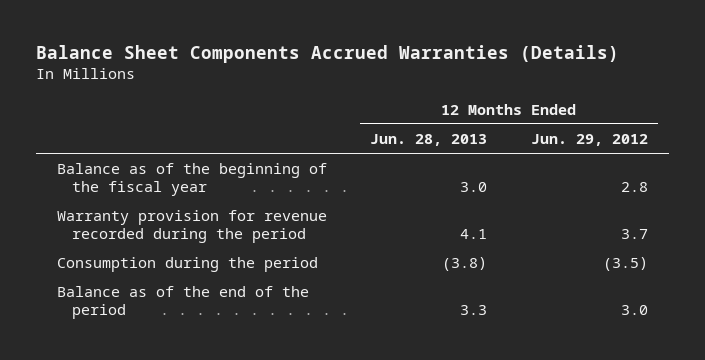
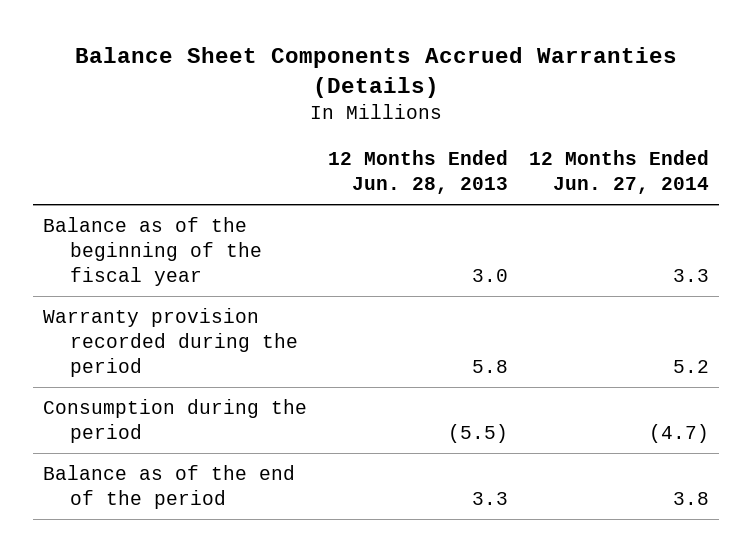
[530,134,648,147] Jun. 29, 2012 -> none
none -> [528,150,709,195] 12 Months Ended Jun. 27, 2014
[57,210,328,243] Warranty provision for revenue recorded during the period -> [43,307,298,377] Warranty provision recorded during the period
[460,228,488,239] 4.1 -> [471,359,508,373] 5.8
[442,257,488,272] (3.8) -> [447,423,508,443] (5.5)

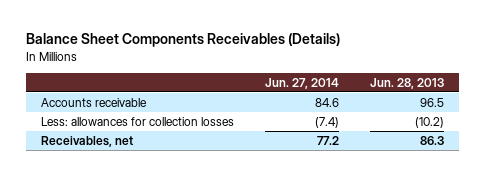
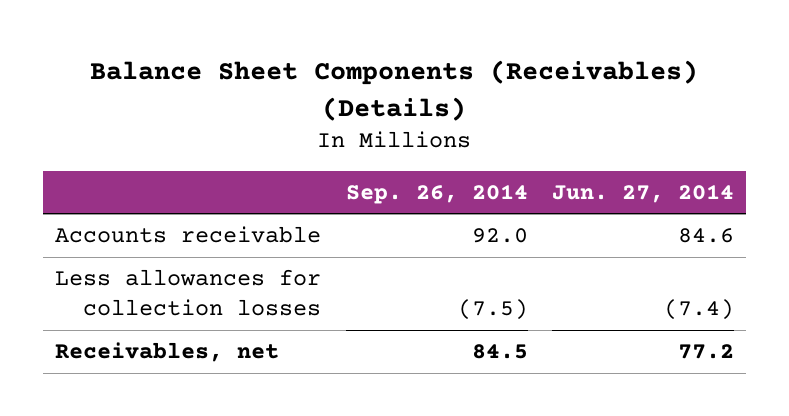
[25,33,340,48] Balance Sheet Components Receivables (Details) -> [90,60,699,121] Balance Sheet Components (Receivables) (Details)
[369,77,444,89] Jun. 28, 2013 -> none
none -> [345,183,528,204] Sep. 26, 2014
[41,117,235,127] Less: allowances for collection losses -> [55,269,322,317] Less allowances for collection losses

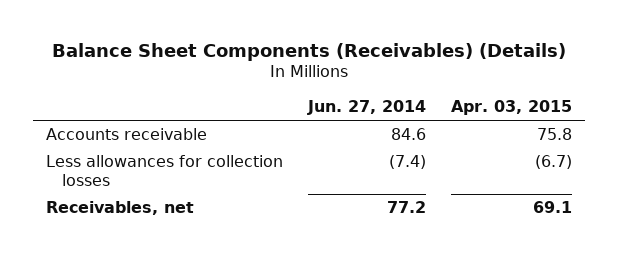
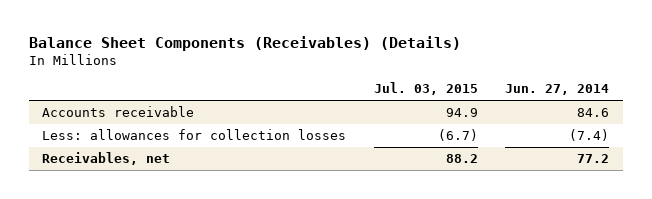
[451,99,573,115] Apr. 03, 2015 -> none
none -> [373,82,478,96] Jul. 03, 2015
[45,155,283,186] Less allowances for collection losses -> [42,128,347,140] Less: allowances for collection losses

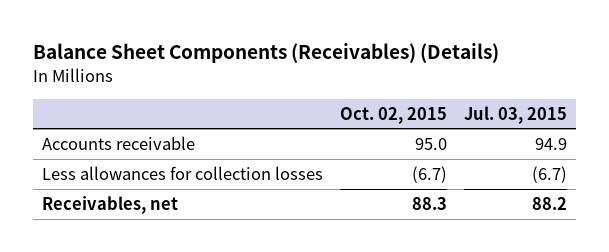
[505,84,610,96] Jun. 27, 2014 -> none
none -> [340,106,448,124] Oct. 02, 2015
[42,128,347,140] Less: allowances for collection losses -> [41,165,323,180] Less allowances for collection losses

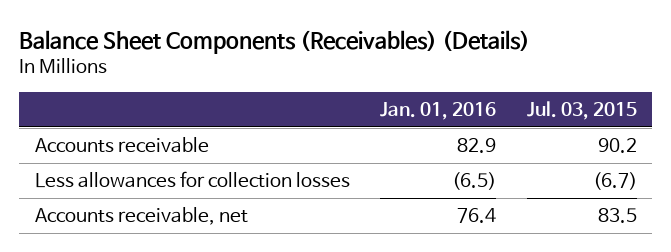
[340,106,448,124] Oct. 02, 2015 -> none
none -> [380,101,497,120] Jan. 01, 2016
[535,137,568,150] 94.9 -> [597,138,637,154] 90.2
[41,195,178,214] Receivables, net -> [34,207,248,226] Accounts receivable, net
[532,196,568,210] 88.2 -> [597,208,637,224] 83.5

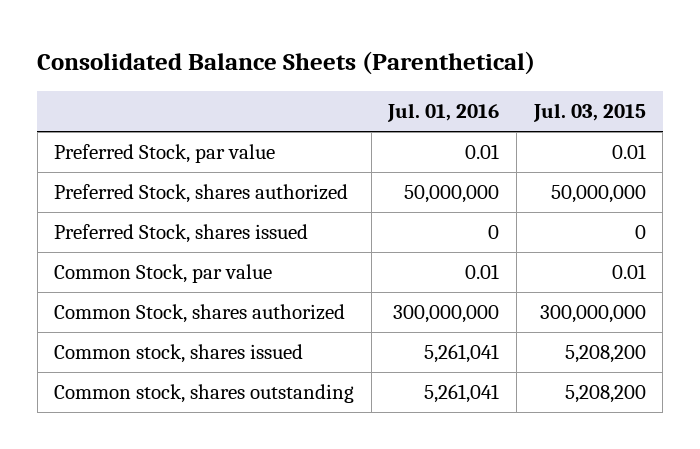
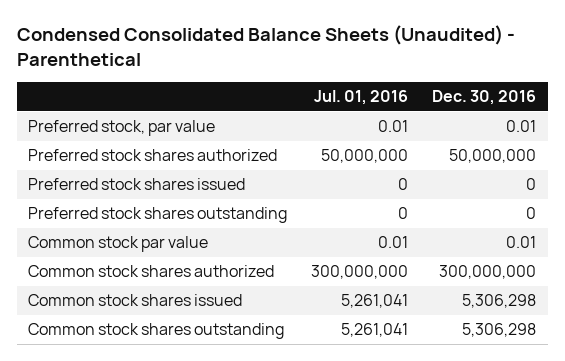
[37,51,536,76] Consolidated Balance Sheets (Parenthetical) -> [16,25,515,66] Condensed Consolidated Balance Sheets (Unaudited) - Parenthetical
[532,103,646,123] Jul. 03, 2015 -> none
none -> [432,90,537,106] Dec. 30, 2016
[54,144,276,164] Preferred Stock, par value -> [28,120,216,137] Preferred stock, par value
[54,184,349,204] Preferred Stock, shares authorized -> [28,149,278,162] Preferred stock shares authorized
[54,224,309,244] Preferred Stock, shares issued -> [28,178,246,191] Preferred stock shares issued
none -> [28,207,288,224] Preferred stock shares outstanding
[54,264,273,284] Common Stock, par value -> [28,236,209,253] Common stock par value
[54,304,346,324] Common Stock, shares authorized -> [28,265,275,278] Common stock shares authorized
[54,344,304,364] Common stock, shares issued -> [28,294,243,307] Common stock shares issued
[54,384,355,404] Common stock, shares outstanding -> [28,323,285,340] Common stock shares outstanding

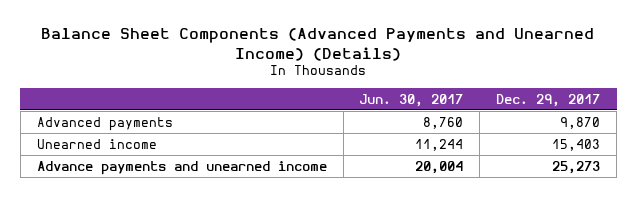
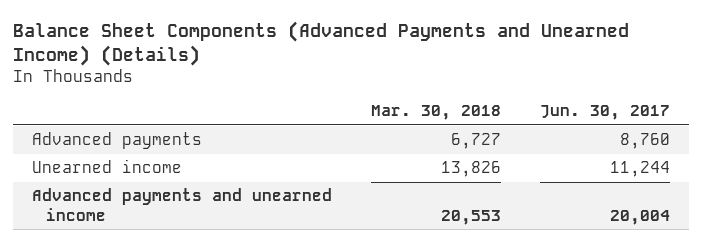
[496,93,601,107] Dec. 29, 2017 -> none
none -> [370,105,501,121] Mar. 30, 2018
[36,160,327,175] Advance payments and unearned income -> [32,188,333,221] Advanced payments and unearned income

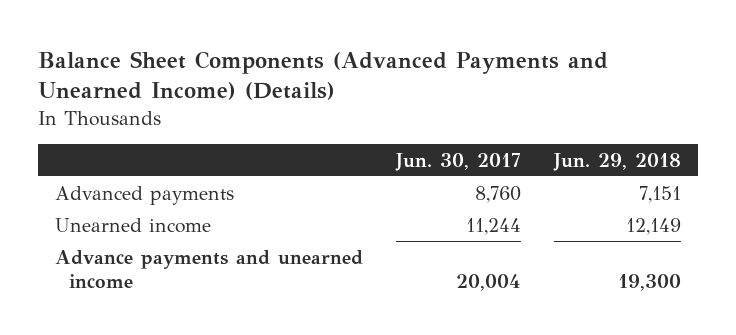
[370,105,501,121] Mar. 30, 2018 -> none
none -> [553,152,682,171] Jun. 29, 2018
[32,188,333,221] Advanced payments and unearned income -> [54,249,363,288] Advance payments and unearned income

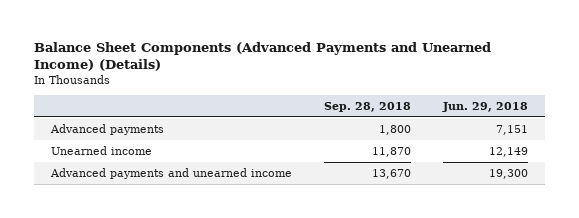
[394,152,521,171] Jun. 30, 2017 -> none
none -> [323,102,411,113] Sep. 28, 2018
[54,249,363,288] Advance payments and unearned income -> [49,167,292,179] Advanced payments and unearned income

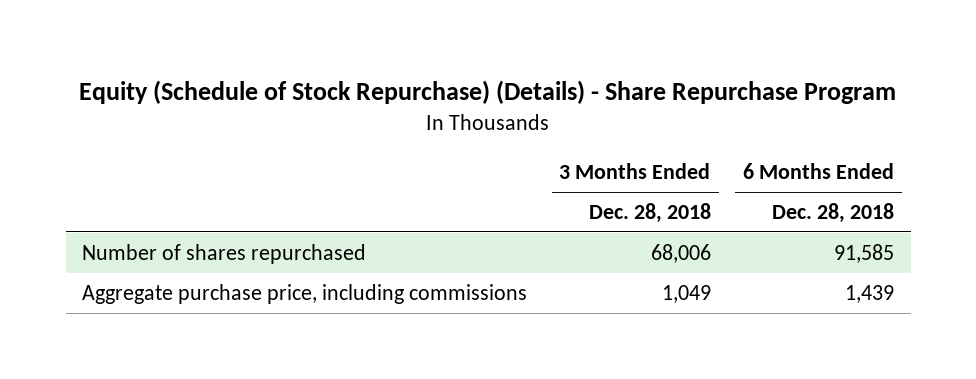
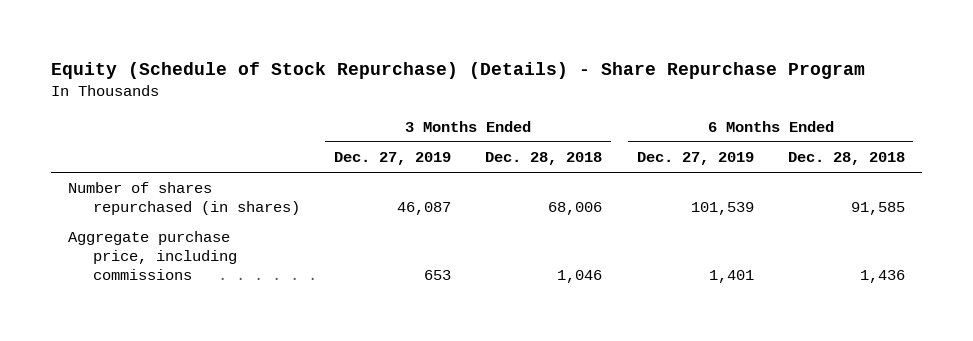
none -> [334,152,452,166] Dec. 27, 2019
none -> [636,152,754,166] Dec. 27, 2019
[82,244,367,265] Number of shares repurchased -> [68,182,300,216] Number of shares repurchased (in shares)
[661,285,711,304] 1,049 -> [557,270,603,284] 1,046
[845,285,895,304] 1,439 -> [859,270,905,284] 1,436

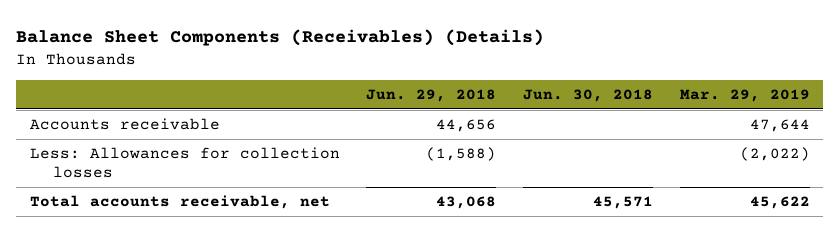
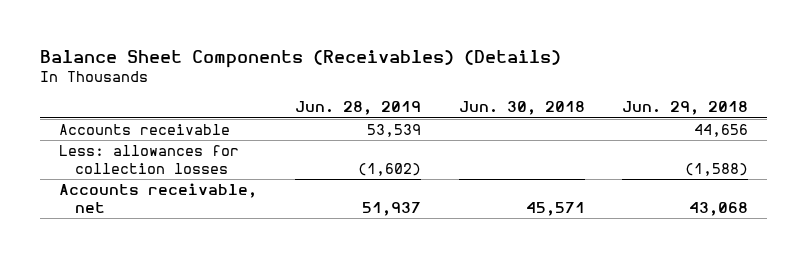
[679,88,810,102] Mar. 29, 2019 -> none
none -> [294,101,421,116] Jun. 28, 2019
[29,147,340,179] Less: Allowances for collection losses -> [59,145,240,174] Less: allowances for collection losses
[29,195,330,210] Total accounts receivable, net -> [59,183,258,213] Accounts receivable, net

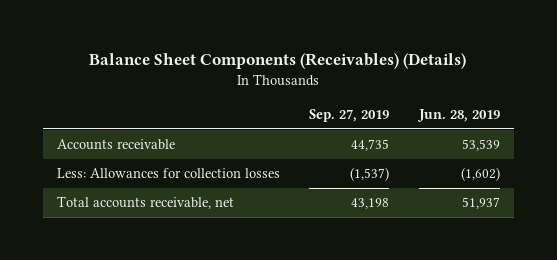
[458,101,585,116] Jun. 30, 2018 -> none
[622,101,749,116] Jun. 29, 2018 -> none
none -> [309,108,390,122] Sep. 27, 2019
[59,145,240,174] Less: allowances for collection losses -> [57,168,281,179] Less: Allowances for collection losses
[59,183,258,213] Accounts receivable, net -> [57,196,235,210] Total accounts receivable, net

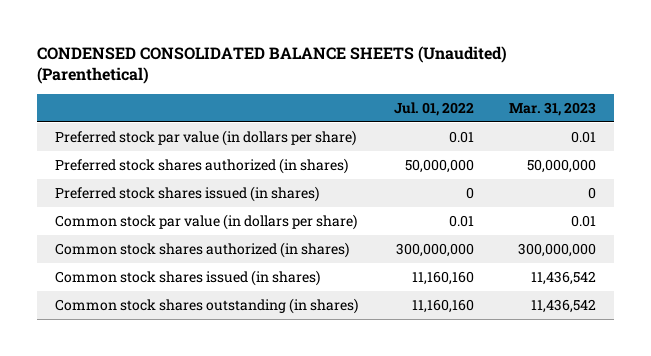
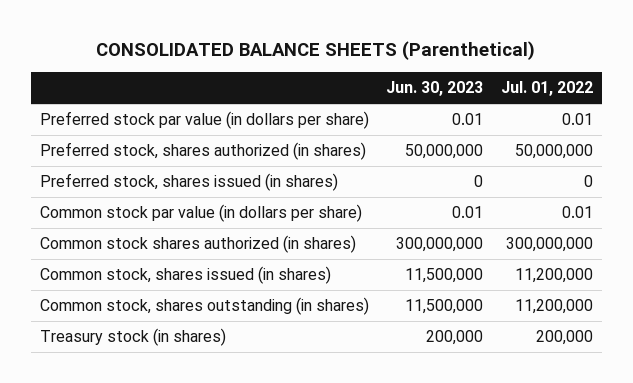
[37,45,508,85] CONDENSED CONSOLIDATED BALANCE SHEETS (Unaudited) (Parenthetical) -> [96,40,536,60] CONSOLIDATED BALANCE SHEETS (Parenthetical)
[509,101,597,116] Mar. 31, 2023 -> none
none -> [386,81,484,97] Jun. 30, 2023
[54,157,348,174] Preferred stock shares authorized (in shares) -> [39,142,366,161] Preferred stock, shares authorized (in shares)
[54,185,319,202] Preferred stock shares issued (in shares) -> [39,173,338,192] Preferred stock, shares issued (in shares)
[54,269,320,286] Common stock shares issued (in shares) -> [39,266,331,285] Common stock, shares issued (in shares)
[411,270,474,285] 11,160,160 -> [514,268,593,284] 11,200,000
[54,297,358,314] Common stock shares outstanding (in shares) -> [39,297,369,316] Common stock, shares outstanding (in shares)
[411,298,474,313] 11,160,160 -> [514,299,593,315] 11,200,000
none -> [39,328,226,347] Treasury stock (in shares)

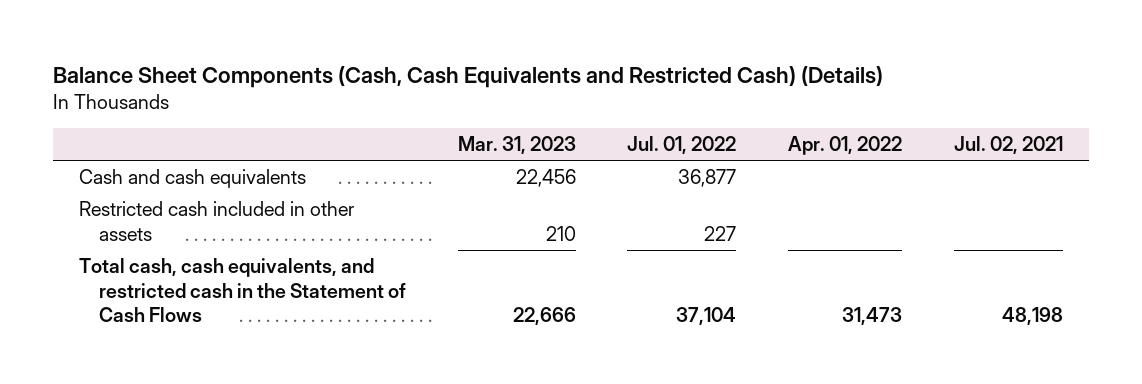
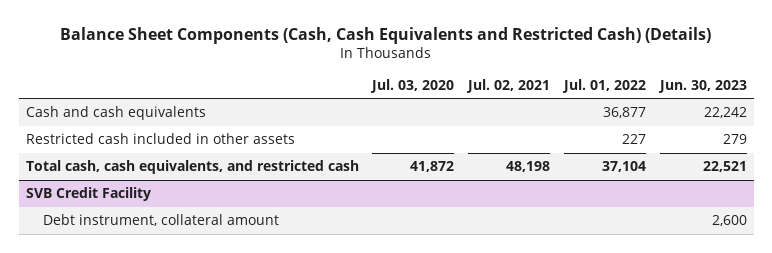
[457,136,576,155] Mar. 31, 2023 -> none
[788,136,903,156] Apr. 01, 2022 -> none
none -> [370,78,455,93] Jul. 03, 2020
none -> [657,79,747,93] Jun. 30, 2023
[78,258,406,323] Total cash, cash equivalents, and restricted cash in the Statement of Cash Flows -> [25,160,359,175] Total cash, cash equivalents, and restricted cash
none -> [25,187,151,202] SVB Credit Facility
none -> [42,214,279,227] Debt instrument, collateral amount

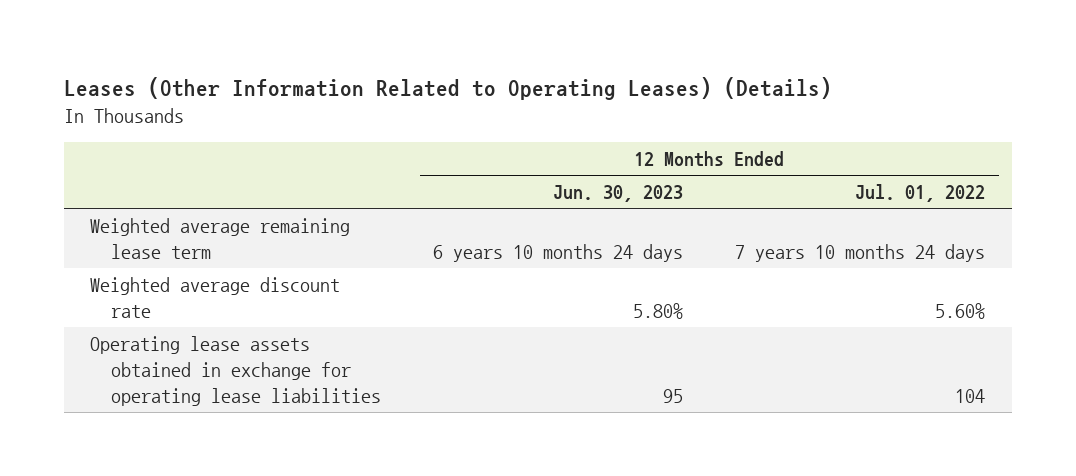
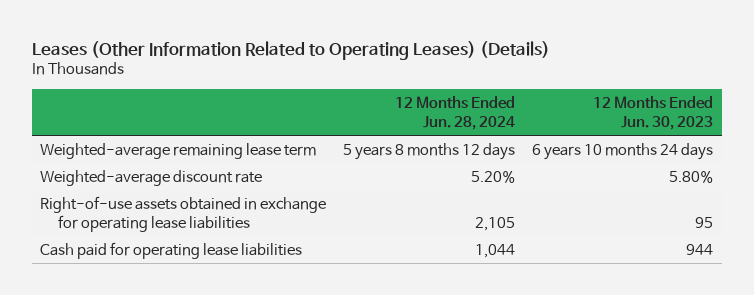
[855,184,986,203] Jul. 01, 2022 -> none
none -> [395,95,516,130] 12 Months Ended Jun. 28, 2024
[90,217,351,259] Weighted average remaining lease term -> [40,142,317,159] Weighted-average remaining lease term
[90,276,341,318] Weighted average discount rate -> [40,169,263,186] Weighted-average discount rate
[90,335,381,406] Operating lease assets obtained in exchange for operating lease liabilities -> [40,195,327,232] Right-of-use assets obtained in exchange for operating lease liabilities
none -> [40,241,303,259] Cash paid for operating lease liabilities

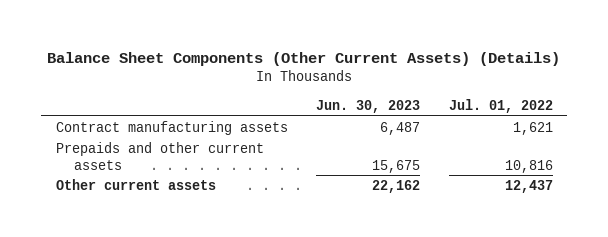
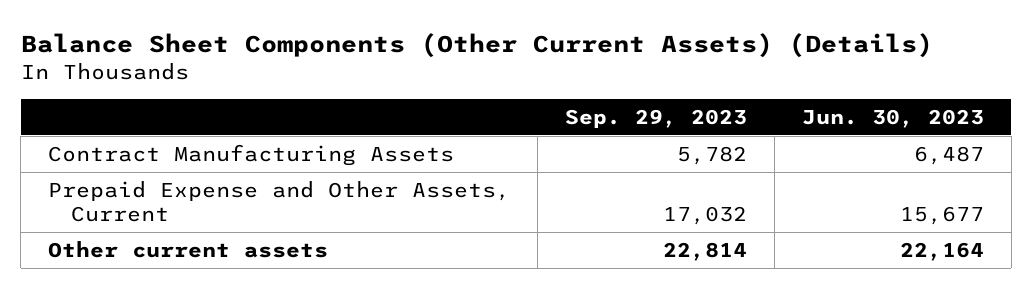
[448,98,553,113] Jul. 01, 2022 -> none
none -> [564,108,747,128] Sep. 29, 2023
[55,120,288,135] Contract manufacturing assets -> [47,143,454,166] Contract Manufacturing Assets
[55,141,264,170] Prepaids and other current assets -> [47,180,510,223] Prepaid Expense and Other Assets, Current
[372,159,421,173] 15,675 -> [899,206,984,226] 15,677
[372,179,421,193] 22,162 -> [899,241,984,261] 22,164

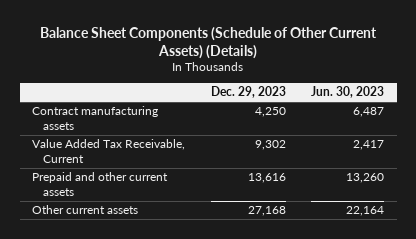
[20,32,933,58] Balance Sheet Components (Other Current Assets) (Details) -> [40,26,378,59] Balance Sheet Components (Schedule of Other Current Assets) (Details)
[564,108,747,128] Sep. 29, 2023 -> none
none -> [210,86,286,99] Dec. 29, 2023
[47,143,454,166] Contract Manufacturing Assets -> [32,106,159,130] Contract manufacturing assets
none -> [32,139,186,163] Value Added Tax Receivable, Current
[47,180,510,223] Prepaid Expense and Other Assets, Current -> [32,172,169,196] Prepaid and other current assets
[899,206,984,226] 15,677 -> [345,173,384,184] 13,260

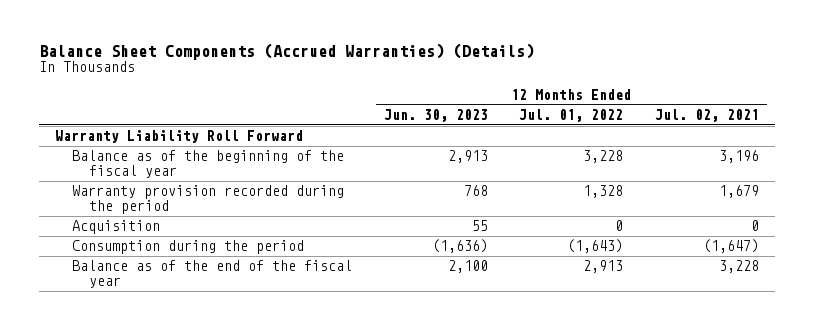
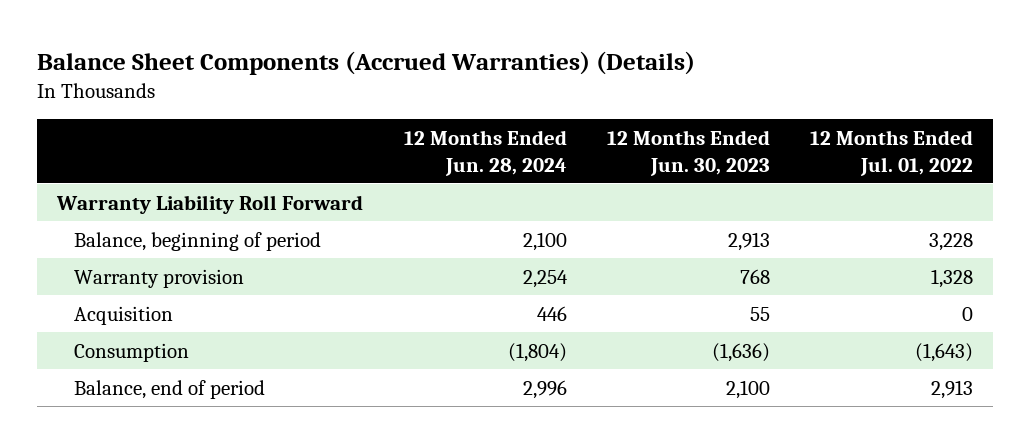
[655,108,760,122] Jul. 02, 2021 -> none
none -> [403,130,567,176] 12 Months Ended Jun. 28, 2024
[71,150,344,178] Balance as of the beginning of the fiscal year -> [74,231,322,251] Balance, beginning of period
[71,185,344,214] Warranty provision recorded during the period -> [74,268,245,288] Warranty provision
[71,240,304,255] Consumption during the period -> [74,342,190,362] Consumption
[71,260,352,288] Balance as of the end of the fiscal year -> [74,379,266,399] Balance, end of period

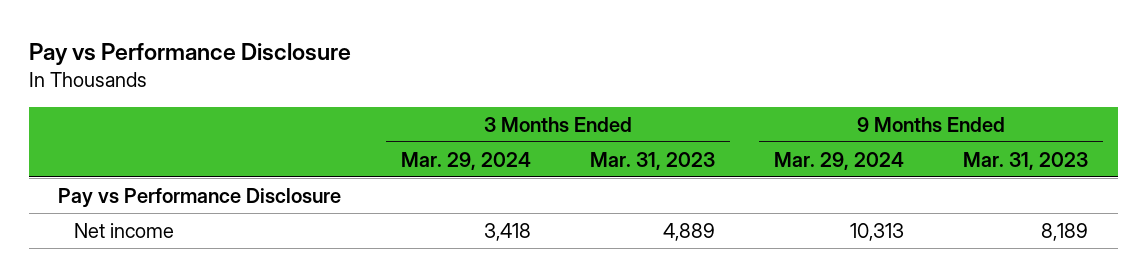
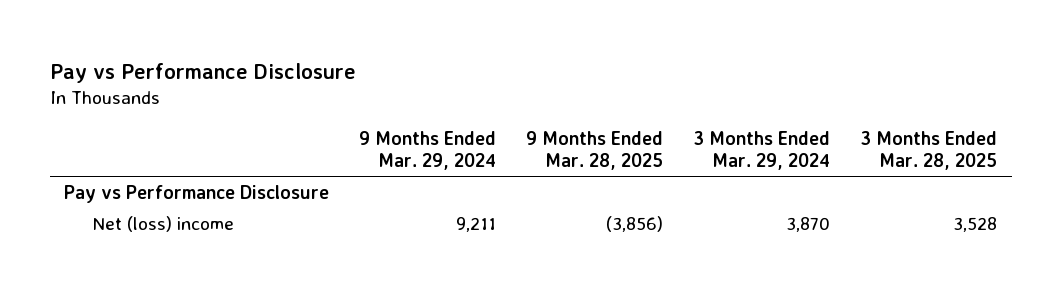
[589,151,715,170] Mar. 31, 2023 -> none
[963,151,1089,170] Mar. 31, 2023 -> none
none -> [526,130,664,171] 9 Months Ended Mar. 28, 2025
none -> [859,130,997,171] 3 Months Ended Mar. 28, 2025
[74,222,175,238] Net income -> [92,215,235,232] Net (loss) income
[483,222,531,241] 3,418 -> [785,216,830,232] 3,870
[850,222,905,241] 10,313 -> [456,216,497,232] 9,211

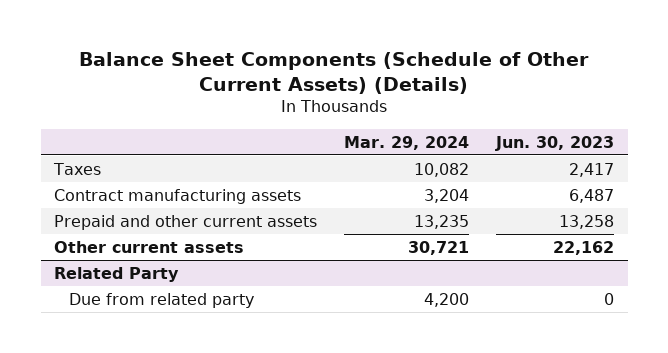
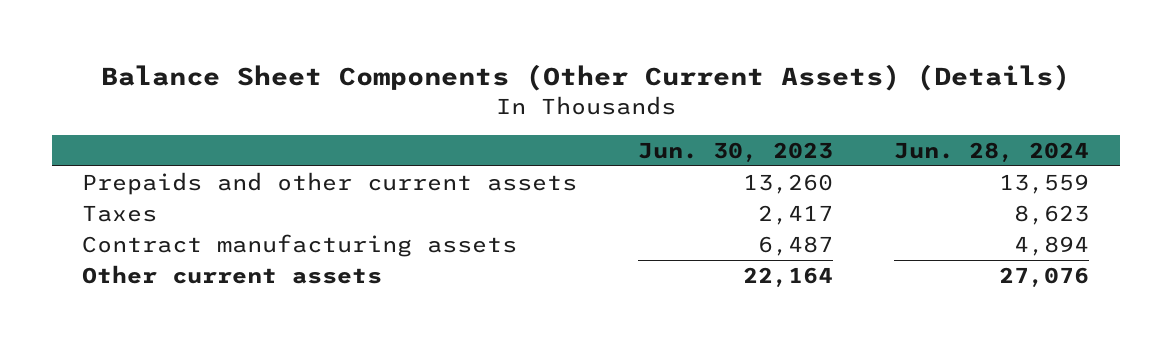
[79,51,590,94] Balance Sheet Components (Schedule of Other Current Assets) (Details) -> [100,64,1070,92] Balance Sheet Components (Other Current Assets) (Details)
[344,135,470,150] Mar. 29, 2024 -> none
none -> [894,141,1090,162] Jun. 28, 2024
none -> [82,171,578,195] Prepaids and other current assets
[54,215,318,231] Prepaid and other current assets -> none
[54,267,180,283] Related Party -> none
[69,293,255,309] Due from related party -> none
[553,241,615,256] 22,162 -> [743,266,834,287] 22,164

